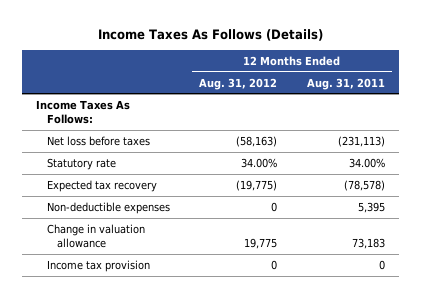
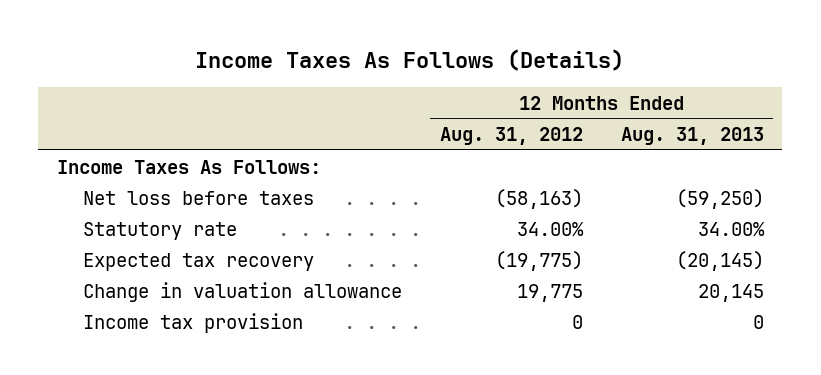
[306,77,385,90] Aug. 31, 2011 -> none
none -> [620,127,764,146] Aug. 31, 2013
[46,201,170,214] Non-deductible expenses -> none

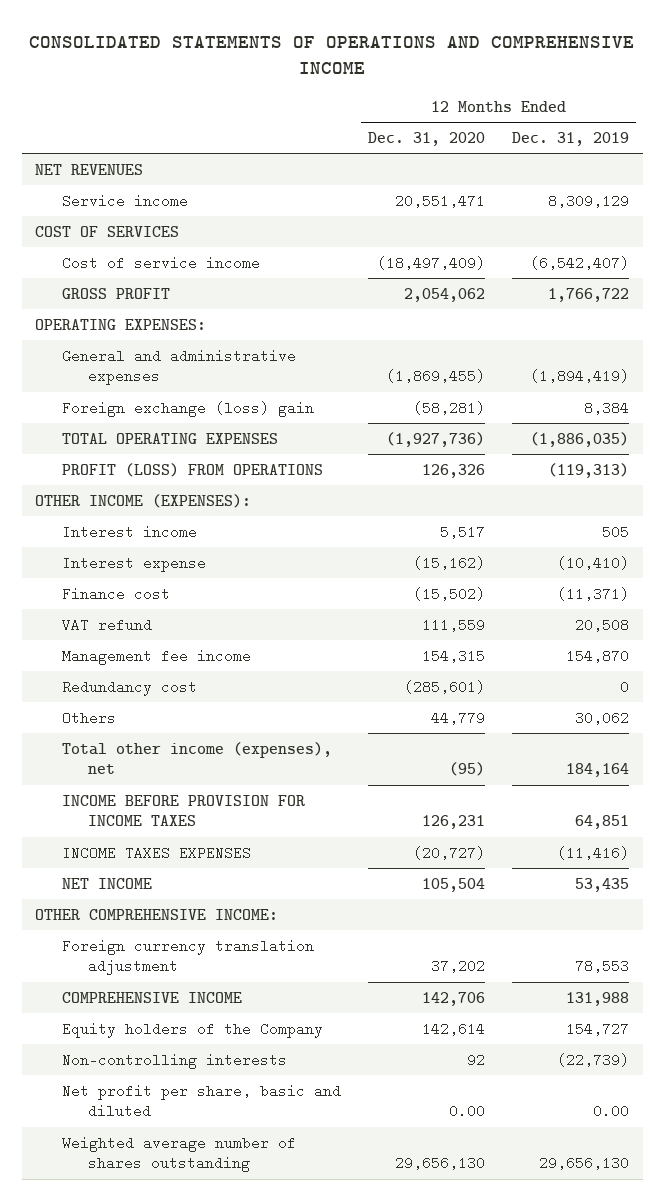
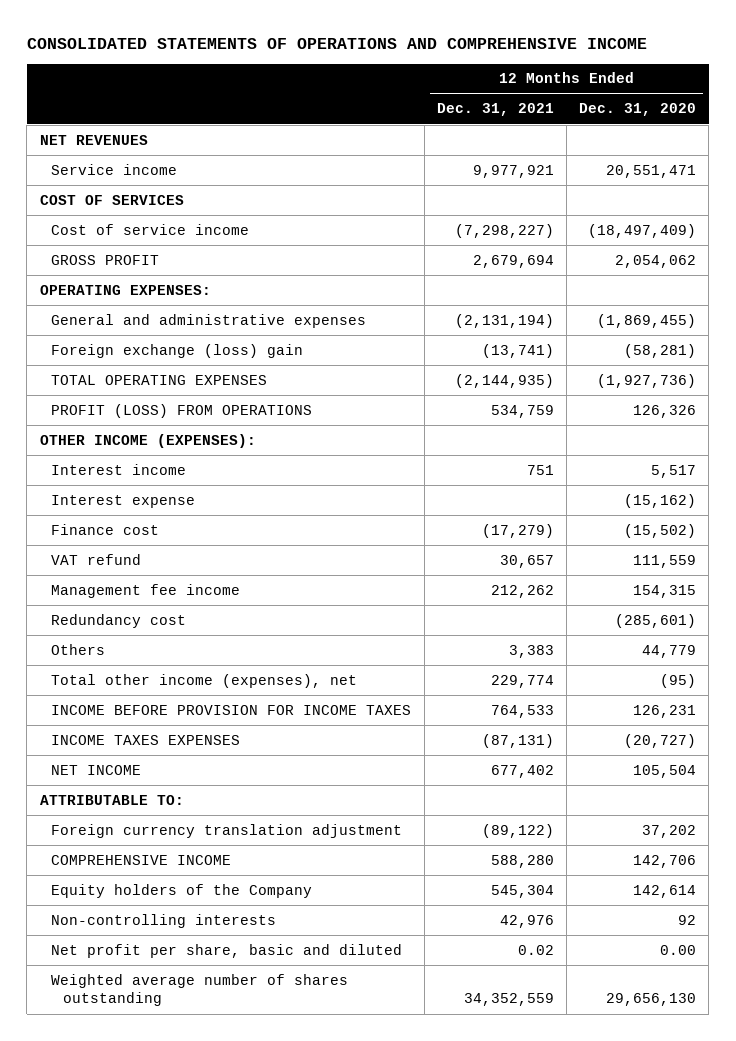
[512,132,630,147] Dec. 31, 2019 -> none
none -> [436,103,554,117] Dec. 31, 2021
[35,908,279,920] OTHER COMPREHENSIVE INCOME: -> [39,794,184,805] ATTRIBUTABLE TO:

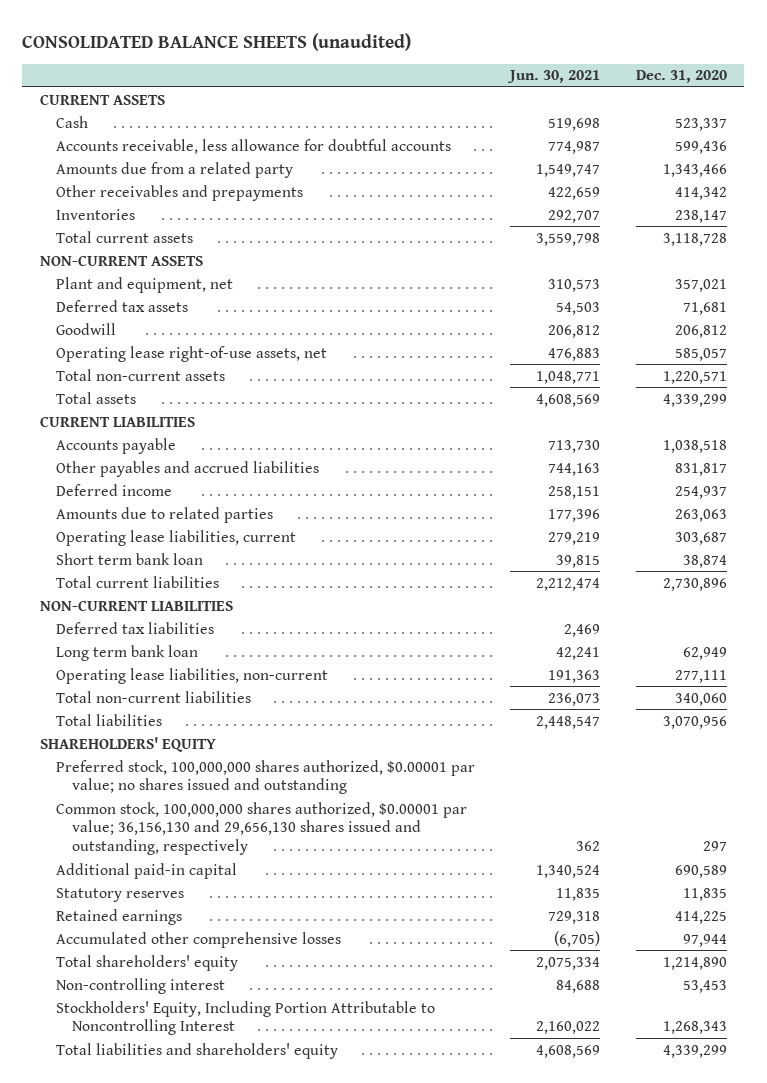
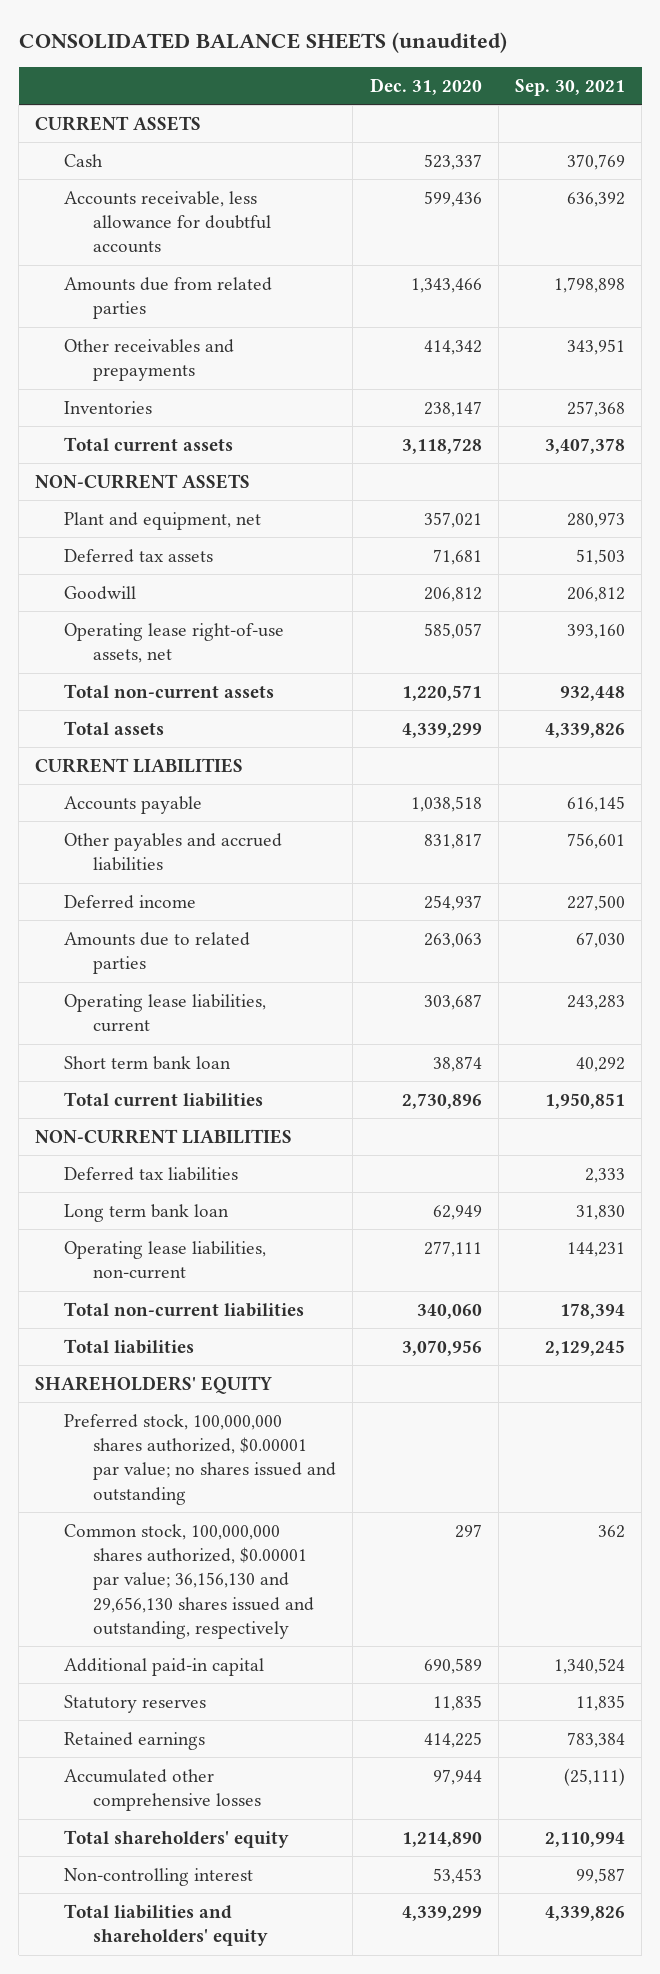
[507,70,601,84] Jun. 30, 2021 -> none
none -> [514,78,625,96] Sep. 30, 2021
[56,161,294,178] Amounts due from a related party -> [64,276,273,320] Amounts due from related parties
[56,1000,436,1036] Stockholders' Equity, Including Portion Attributable to Noncontrolling Interest -> none

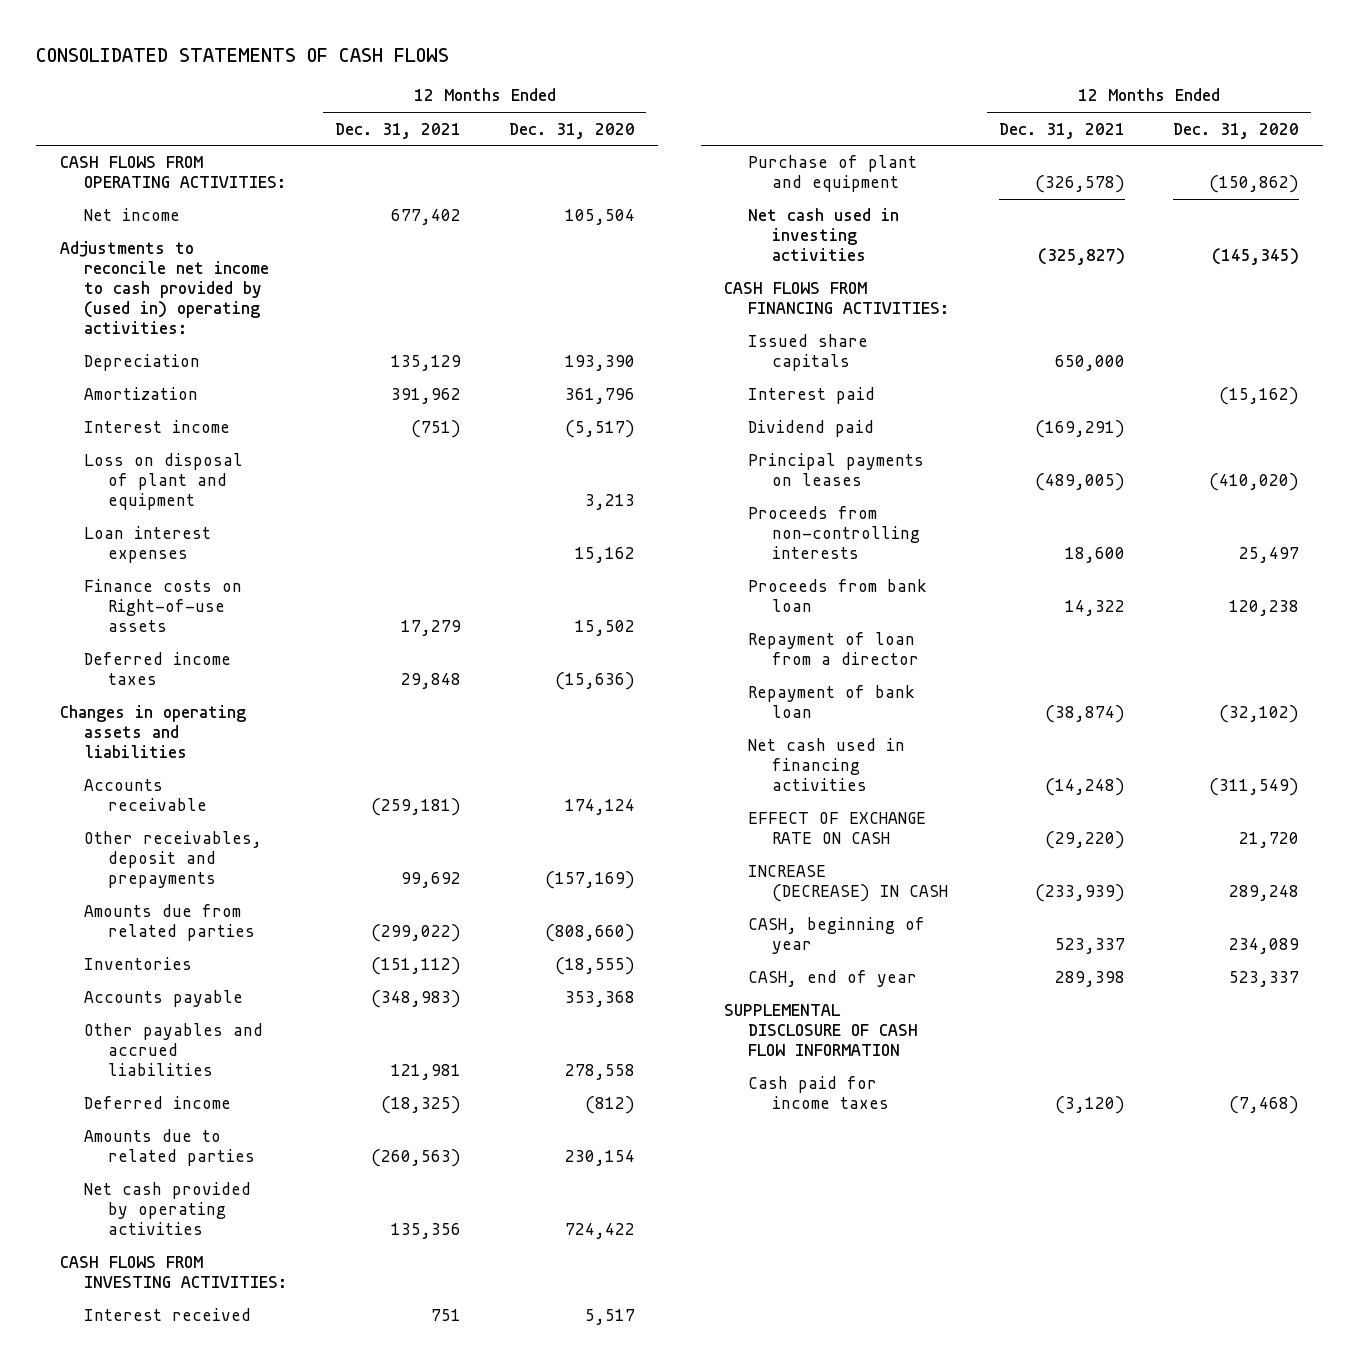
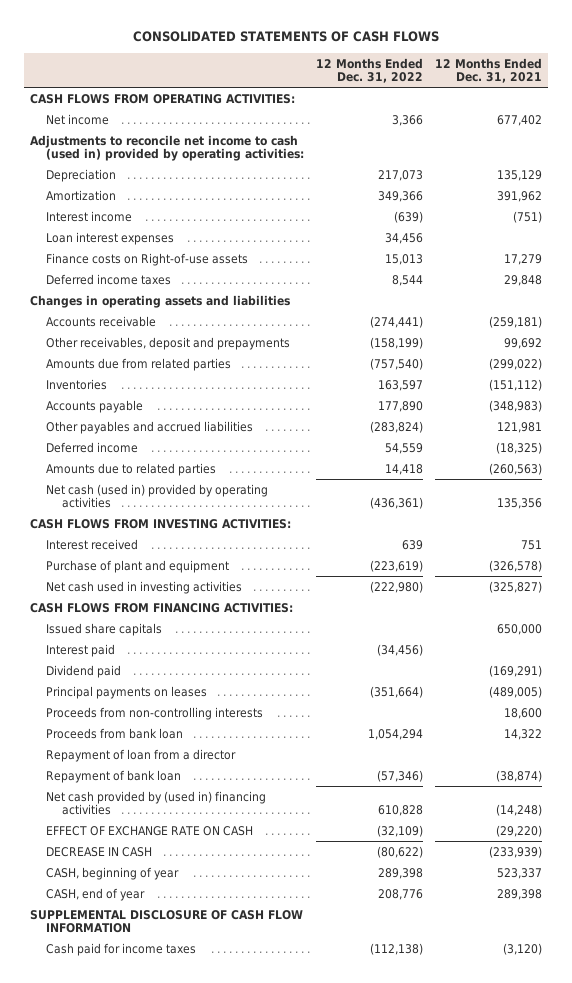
[508,122,635,139] Dec. 31, 2020 -> none
none -> [315,57,423,83] 12 Months Ended Dec. 31, 2022
[60,241,269,335] Adjustments to reconcile net income to cash provided by (used in) operating activities: -> [29,134,304,162] Adjustments to reconcile net income to cash (used in) provided by operating activities:
[83,453,243,511] Loss on disposal of plant and equipment -> none
[83,1182,251,1236] Net cash provided by operating activities -> [45,483,268,509] Net cash (used in) provided by operating activities
[748,738,906,792] Net cash used in financing activities -> [45,790,266,816] Net cash provided by (used in) financing activities
[748,865,949,903] INCREASE (DECREASE) IN CASH -> [45,846,152,857] DECREASE IN CASH

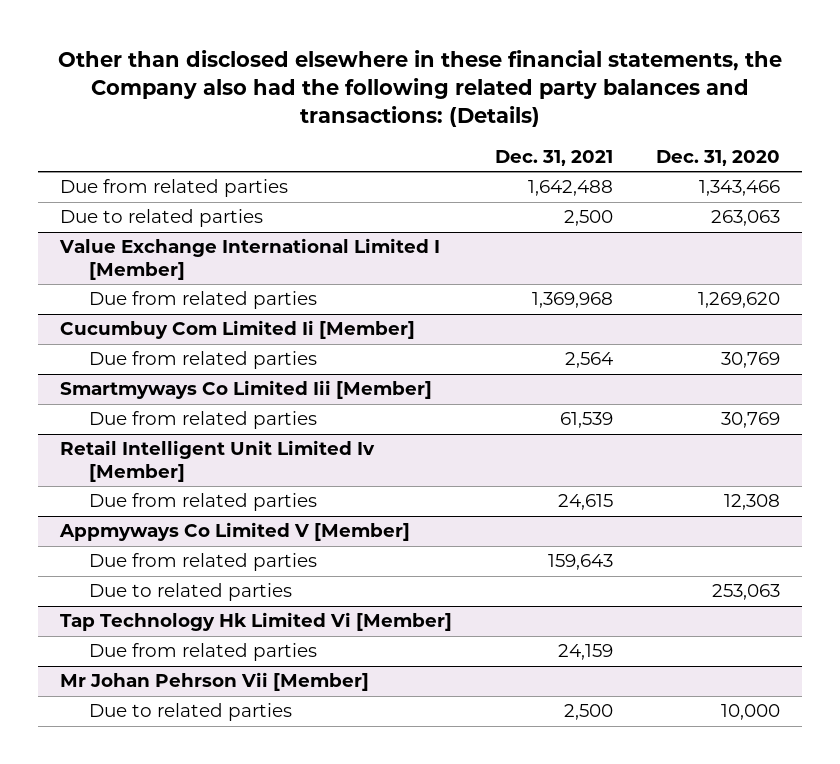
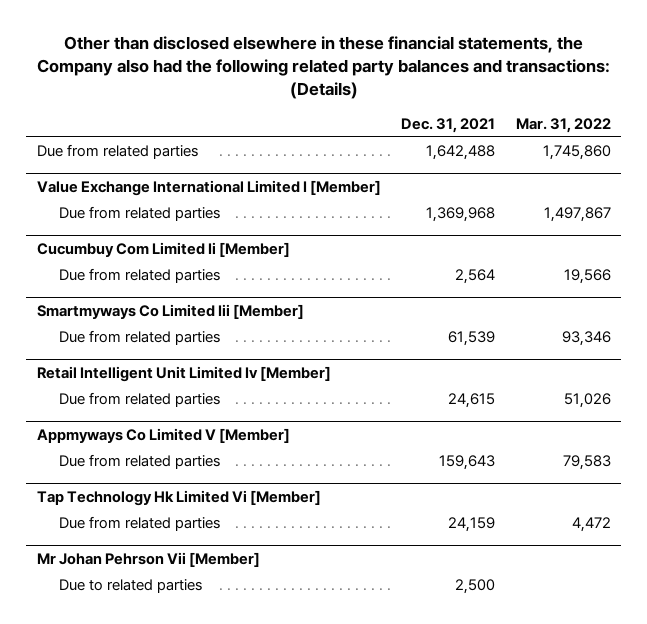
[656,149,781,166] Dec. 31, 2020 -> none
none -> [515,117,611,133] Mar. 31, 2022
[59,209,263,228] Due to related parties -> none
[88,583,292,602] Due to related parties -> none

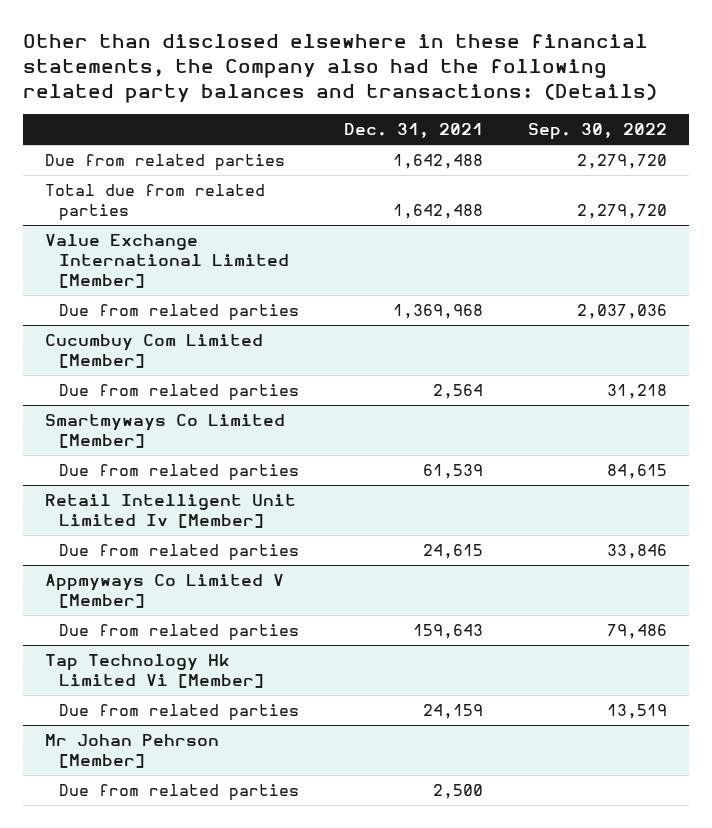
[515,117,611,133] Mar. 31, 2022 -> none
none -> [527,122,667,140] Sep. 30, 2022
none -> [45,184,266,221] Total due from related parties
[36,179,381,196] Value Exchange International Limited I [Member] -> [45,234,290,288] Value Exchange International Limited [Member]
[36,241,290,257] Cucumbuy Com Limited Ii [Member] -> [45,334,264,368] Cucumbuy Com Limited [Member]
[36,303,304,319] Smartmyways Co Limited Iii [Member] -> [45,414,286,448] Smartmyways Co Limited [Member]
[36,551,260,567] Mr Johan Pehrson Vii [Member] -> [45,734,220,768] Mr Johan Pehrson [Member]
[58,579,202,594] Due to related parties -> [59,784,300,802] Due from related parties

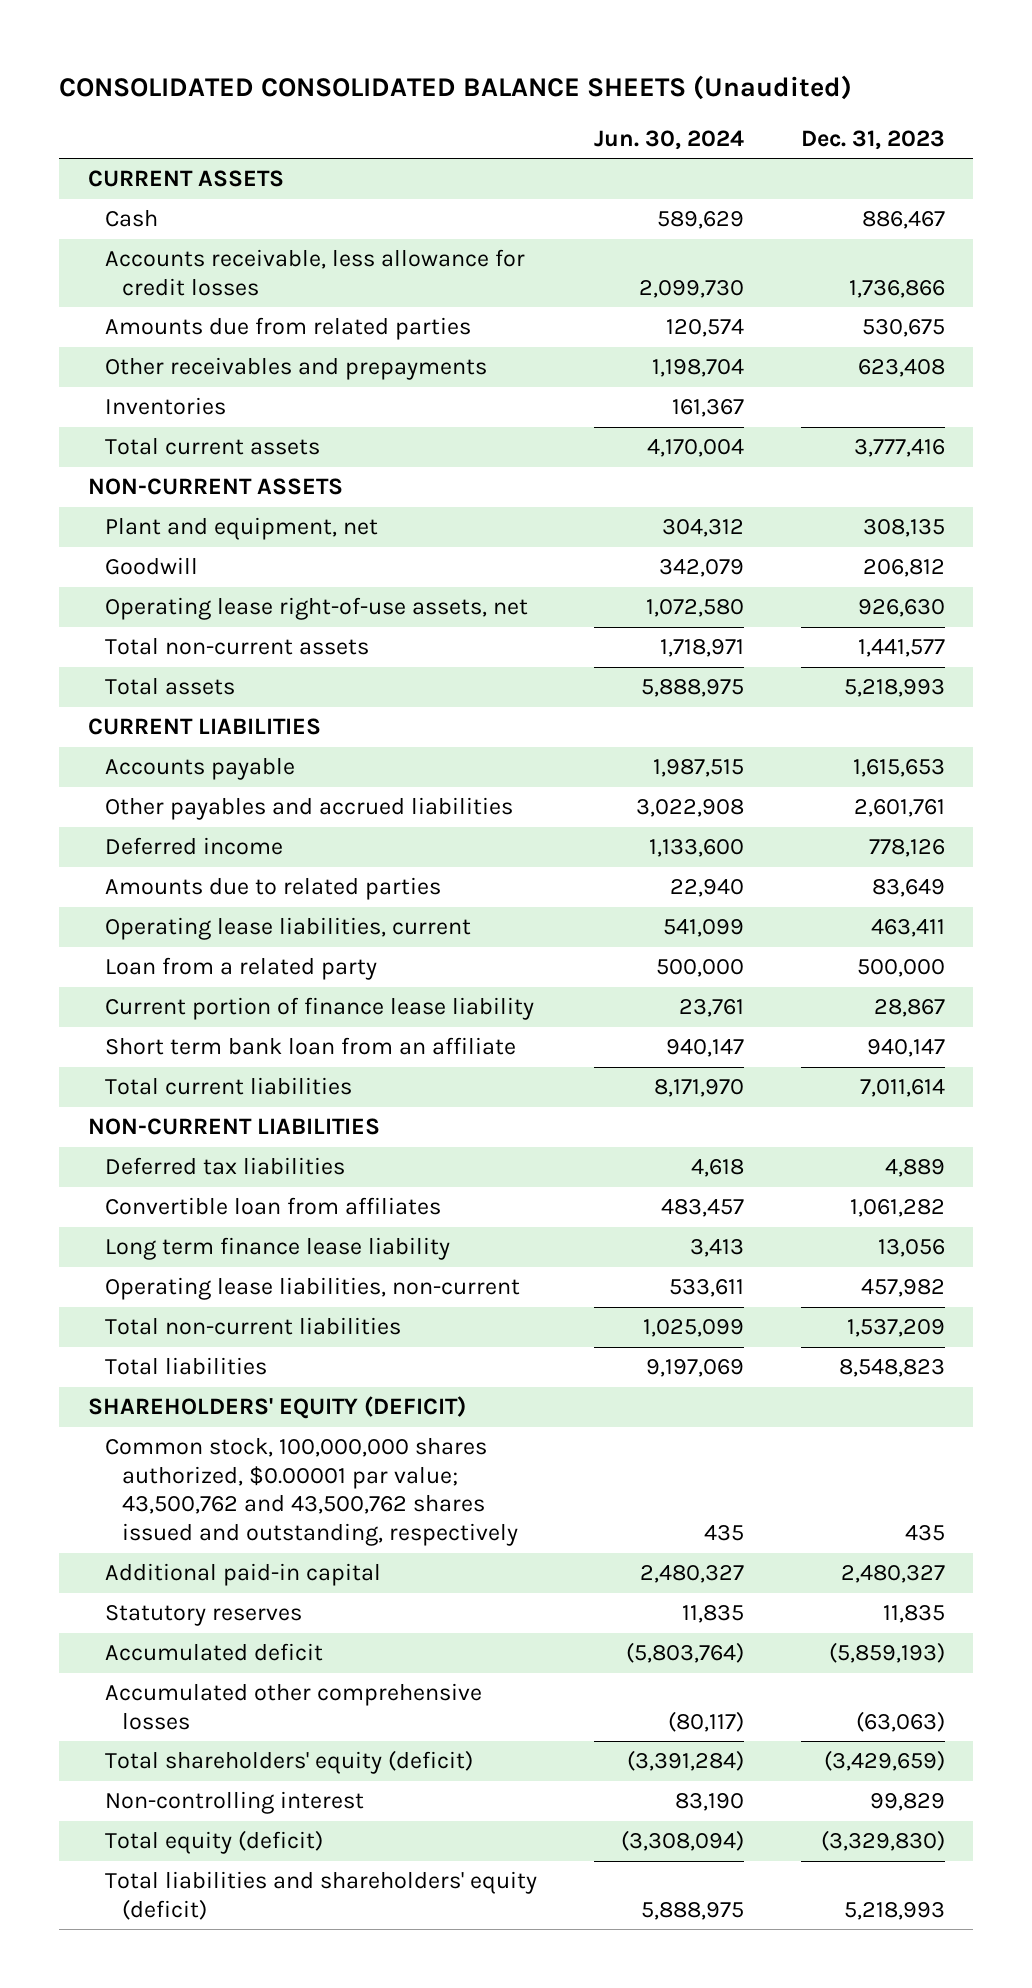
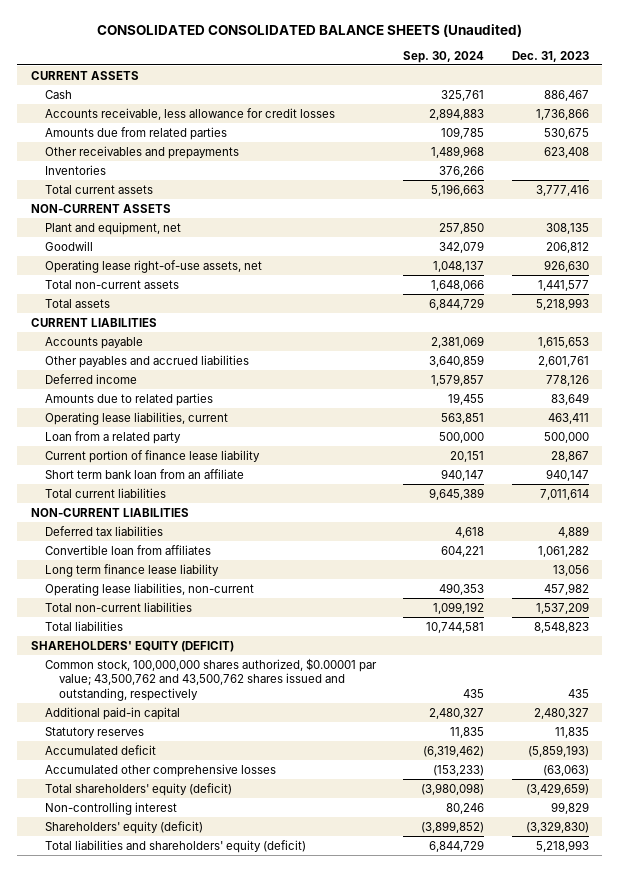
[593,130,744,151] Jun. 30, 2024 -> none
none -> [403,50,485,63] Sep. 30, 2024
[104,1830,323,1855] Total equity (deficit) -> [44,820,203,834] Shareholders' equity (deficit)

